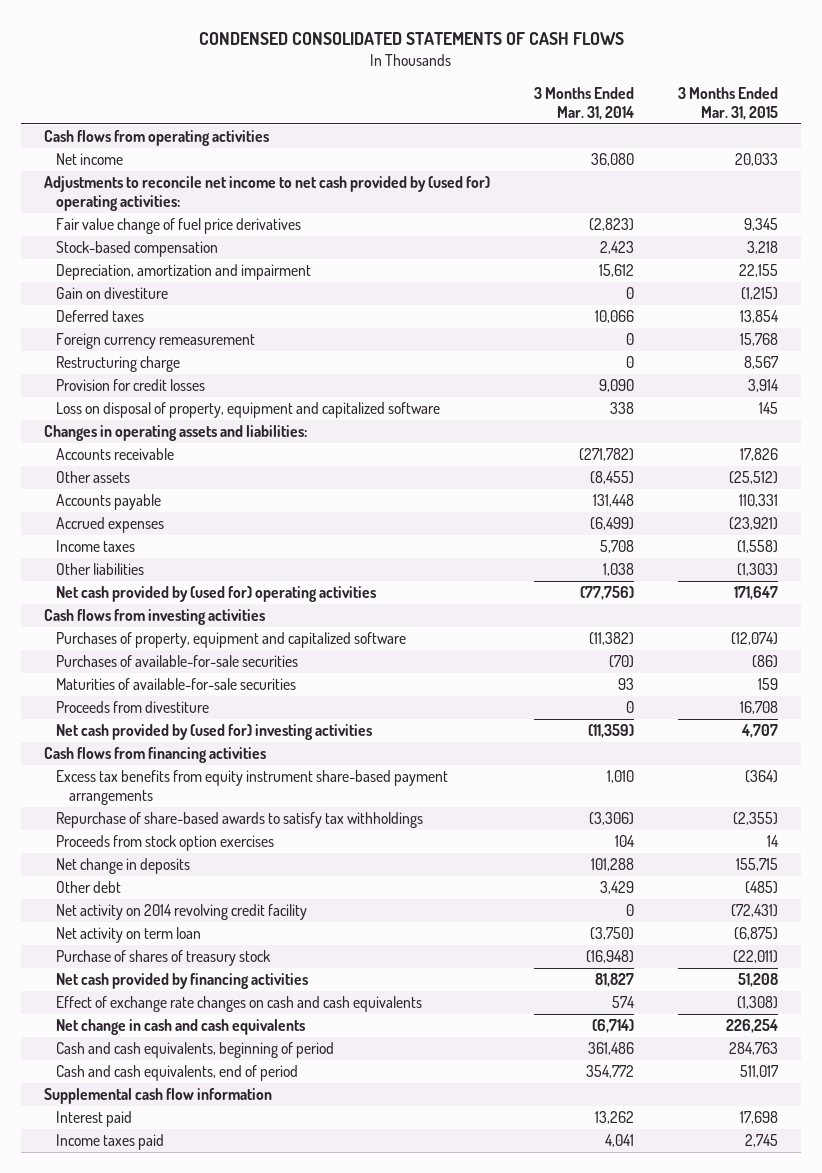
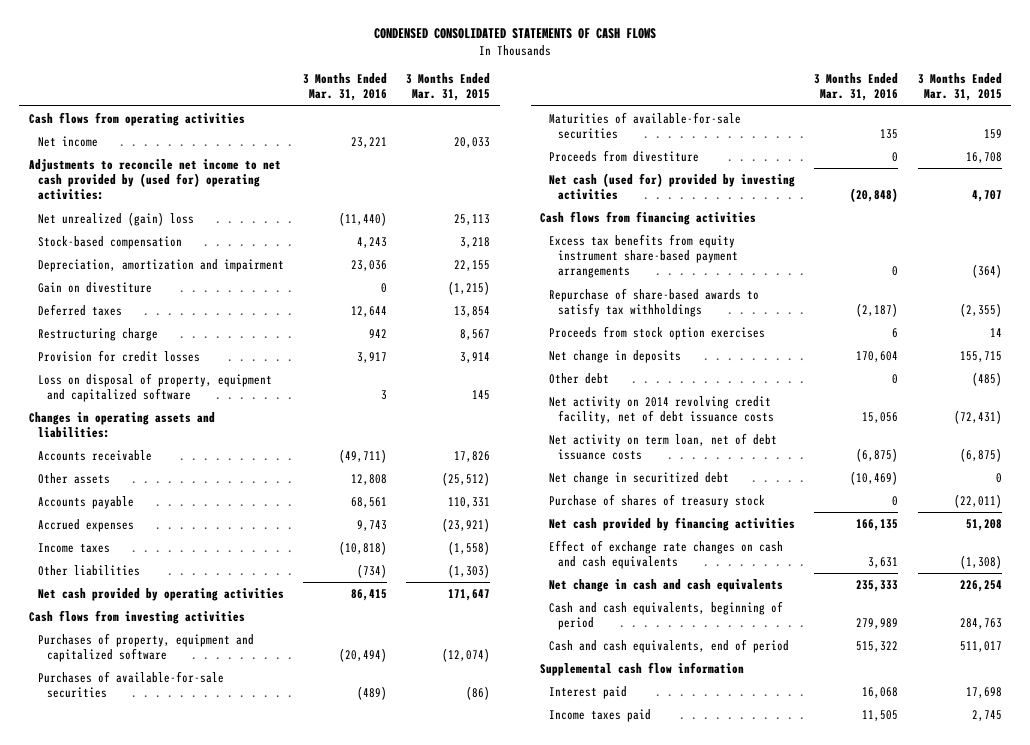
[534,86,635,120] 3 Months Ended Mar. 31, 2014 -> none
none -> [302,73,387,102] 3 Months Ended Mar. 31, 2016
[56,218,302,235] Fair value change of fuel price derivatives -> none
none -> [37,211,194,226] Net unrealized (gain) loss
[56,333,256,350] Foreign currency remeasurement -> none
[56,586,377,603] Net cash provided by (used for) operating activities -> [37,587,284,601] Net cash provided by operating activities
[56,724,373,741] Net cash provided by (used for) investing activities -> [549,172,796,201] Net cash (used for) provided by investing activities
[56,904,308,921] Net activity on 2014 revolving credit facility -> [549,395,774,425] Net activity on 2014 revolving credit facility, net of debt issuance costs
[56,927,202,944] Net activity on term loan -> [549,432,778,461] Net activity on term loan, net of debt issuance costs
none -> [549,471,730,485] Net change in securitized debt

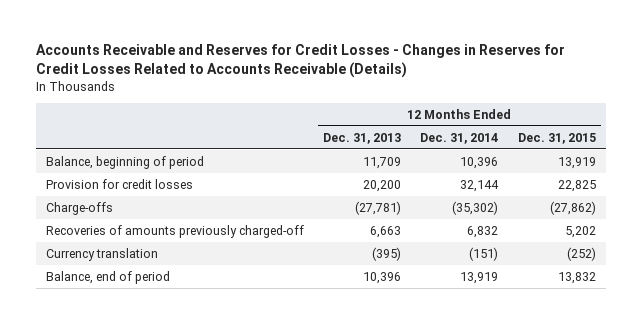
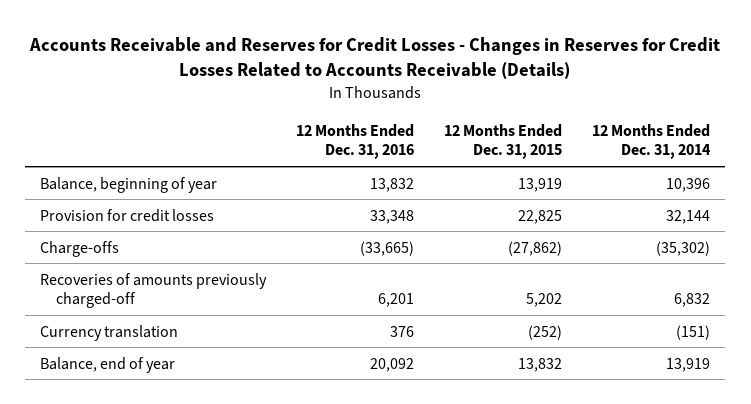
[322,132,401,144] Dec. 31, 2013 -> none
none -> [296,123,415,160] 12 Months Ended Dec. 31, 2016
[45,155,204,169] Balance, beginning of period -> [40,176,218,193] Balance, beginning of year
[45,270,170,284] Balance, end of period -> [40,356,176,373] Balance, end of year

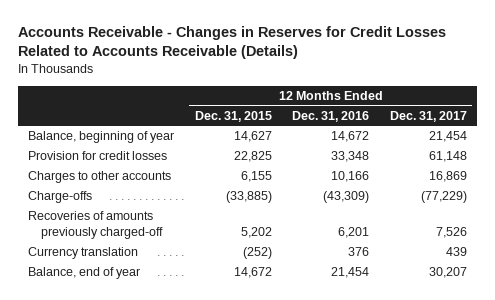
[29,36,721,79] Accounts Receivable and Reserves for Credit Losses - Changes in Reserves for Credit Losses Related to Accounts Receivable (Details) -> [17,25,446,60] Accounts Receivable - Changes in Reserves for Credit Losses Related to Accounts Receivable (Details)
[592,123,712,160] 12 Months Ended Dec. 31, 2014 -> none
none -> [389,110,467,122] Dec. 31, 2017
[370,177,415,192] 13,832 -> [331,131,370,143] 14,672
[518,177,563,192] 13,919 -> [233,131,272,143] 14,627
none -> [27,171,171,184] Charges to other accounts
[360,240,415,256] (33,665) -> [323,191,370,204] (43,309)
[508,240,563,256] (27,862) -> [225,191,272,204] (33,885)
[370,357,415,372] 20,092 -> [331,267,370,279] 21,454
[518,357,563,372] 13,832 -> [233,267,272,279] 14,672

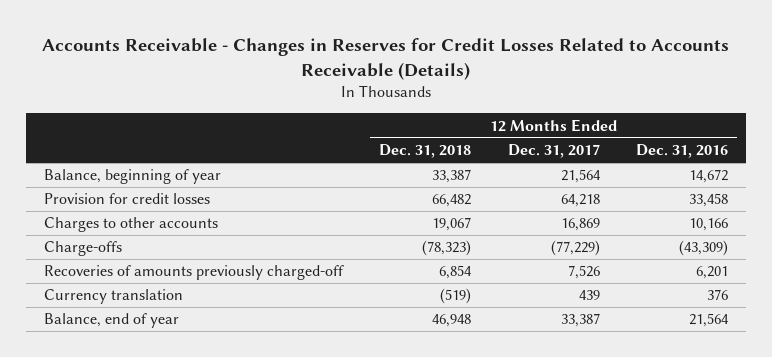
[194,110,272,122] Dec. 31, 2015 -> none
none -> [379,144,472,159] Dec. 31, 2018
[428,131,467,143] 21,454 -> [560,169,601,184] 21,564
[331,151,370,163] 33,348 -> [688,193,728,208] 33,458
[428,151,467,163] 61,148 -> [560,194,600,208] 64,218
[331,267,370,279] 21,454 -> [688,313,729,328] 21,564
[428,267,467,279] 30,207 -> [560,313,600,328] 33,387

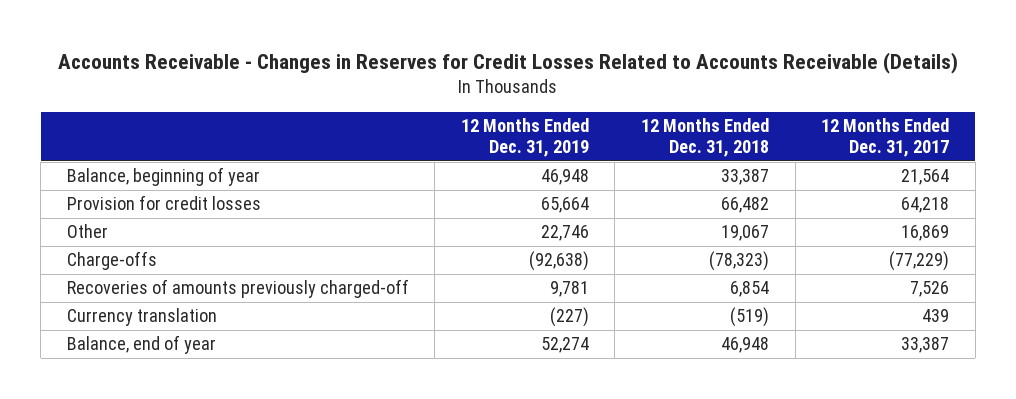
[635,144,728,159] Dec. 31, 2016 -> none
none -> [460,117,589,158] 12 Months Ended Dec. 31, 2019
[44,217,219,233] Charges to other accounts -> [66,224,108,239] Other

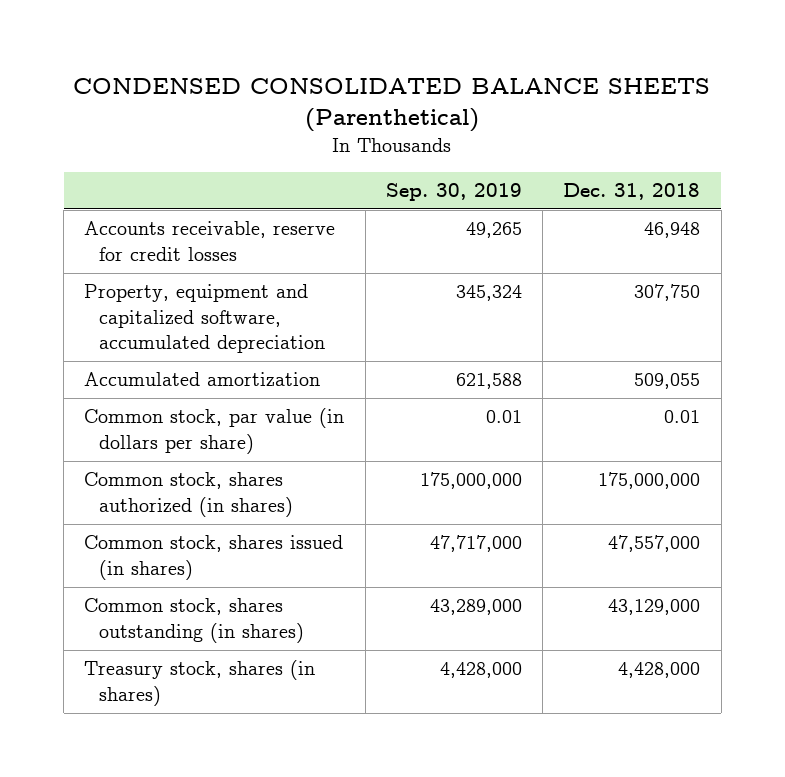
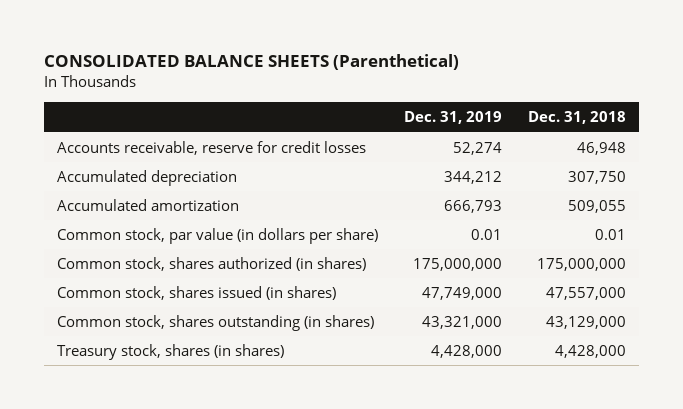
[73,78,711,133] CONDENSED CONSOLIDATED BALANCE SHEETS (Parenthetical) -> [43,54,459,71] CONSOLIDATED BALANCE SHEETS (Parenthetical)
[385,183,522,202] Sep. 30, 2019 -> none
none -> [403,111,502,125] Dec. 31, 2019
[84,284,325,353] Property, equipment and capitalized software, accumulated depreciation -> [56,169,237,186] Accumulated depreciation

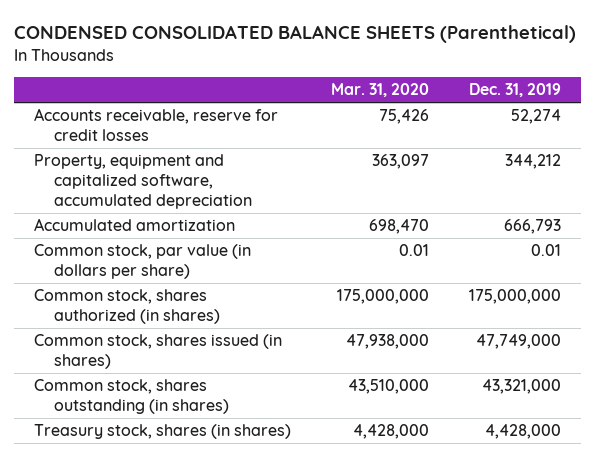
[43,54,459,71] CONSOLIDATED BALANCE SHEETS (Parenthetical) -> [13,24,576,43] CONDENSED CONSOLIDATED BALANCE SHEETS (Parenthetical)
[527,111,626,125] Dec. 31, 2018 -> none
none -> [330,83,429,98] Mar. 31, 2020
[56,169,237,186] Accumulated depreciation -> [33,154,252,210] Property, equipment and capitalized software, accumulated depreciation

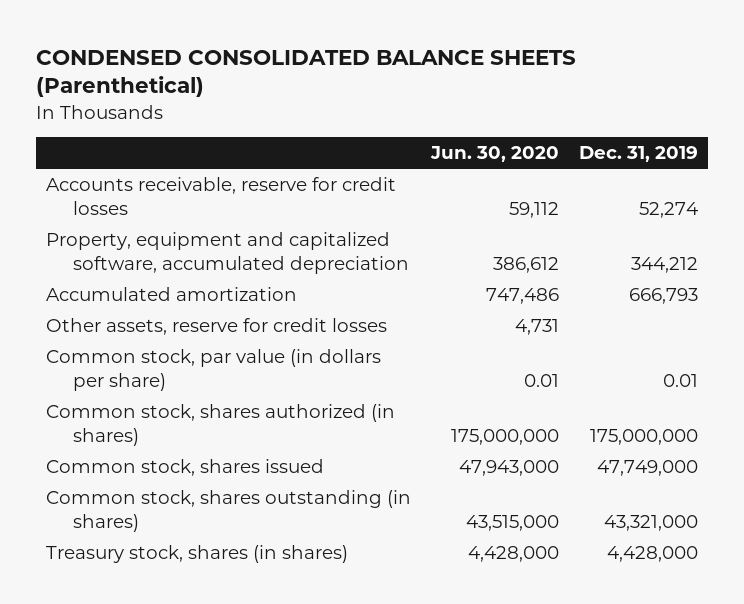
[330,83,429,98] Mar. 31, 2020 -> none
none -> [429,146,559,163] Jun. 30, 2020
none -> [45,318,387,336] Other assets, reserve for credit losses
[33,334,282,370] Common stock, shares issued (in shares) -> [45,459,324,477] Common stock, shares issued

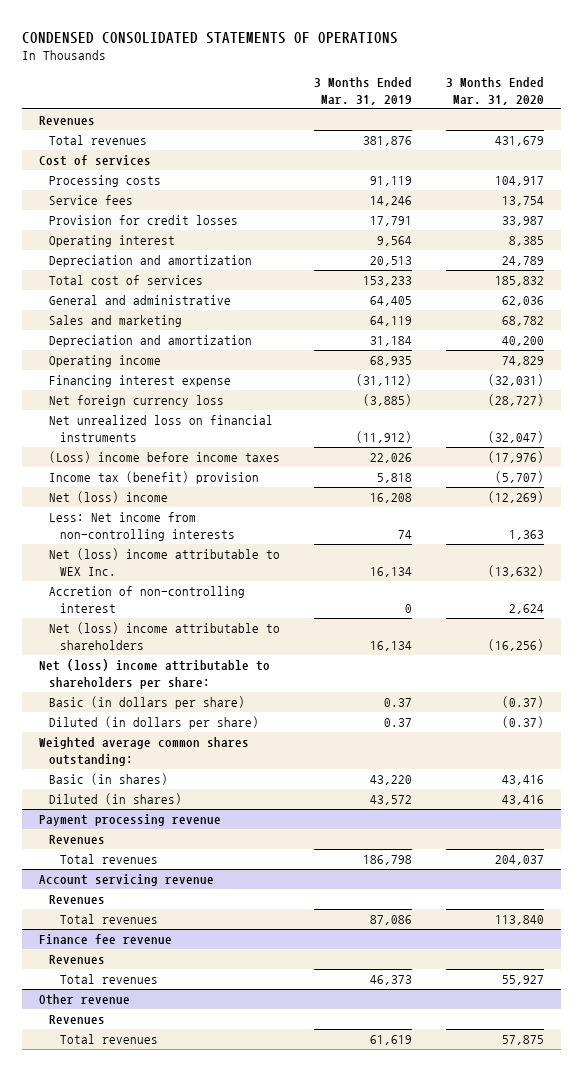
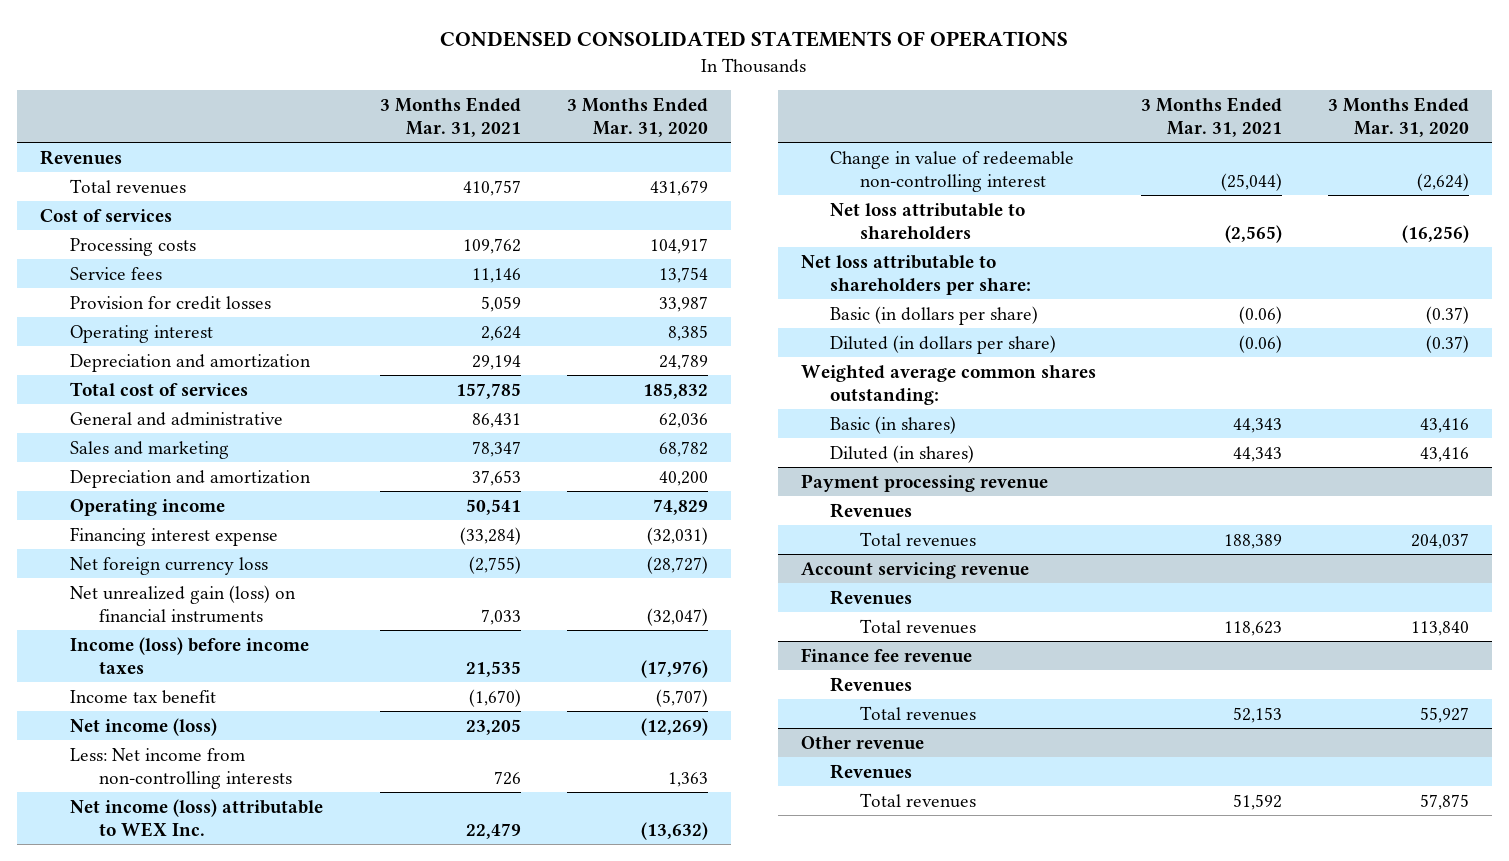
[313,77,412,105] 3 Months Ended Mar. 31, 2019 -> none
none -> [380,96,522,138] 3 Months Ended Mar. 31, 2021
[49,415,274,442] Net unrealized loss on financial instruments -> [69,584,296,623] Net unrealized gain (loss) on financial instruments
[49,451,281,464] (Loss) income before income taxes -> [69,636,309,674] Income (loss) before income taxes
[49,471,260,485] Income tax (benefit) provision -> [69,689,216,704] Income tax benefit
[49,491,169,504] Net (loss) income -> [69,717,217,736] Net income (loss)
[49,586,246,613] Accretion of non-controlling interest -> none
[49,548,281,576] Net (loss) income attributable to WEX Inc. -> [69,798,323,837] Net income (loss) attributable to WEX Inc.
none -> [830,150,1075,192] Change in value of redeemable non-controlling interest
[49,622,281,650] Net (loss) income attributable to shareholders -> [830,202,1026,240] Net loss attributable to shareholders
[38,659,270,689] Net (loss) income attributable to shareholders per share: -> [800,254,1032,295] Net loss attributable to shareholders per share:

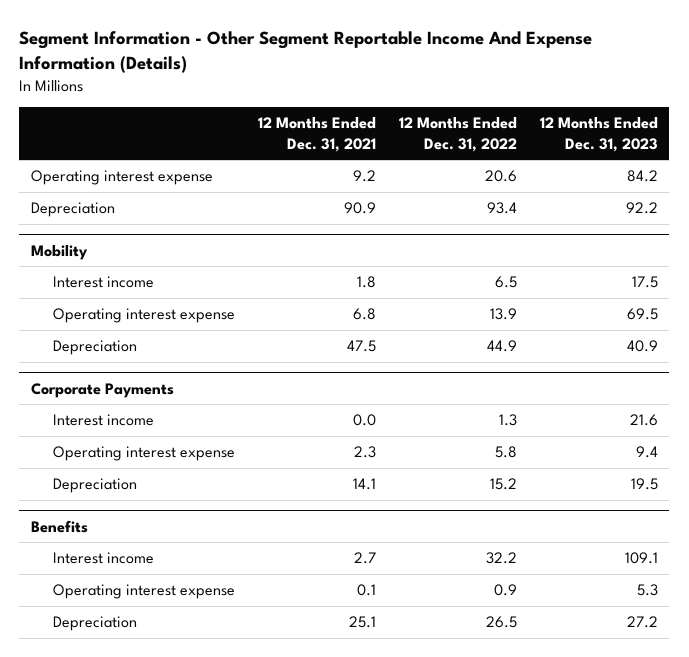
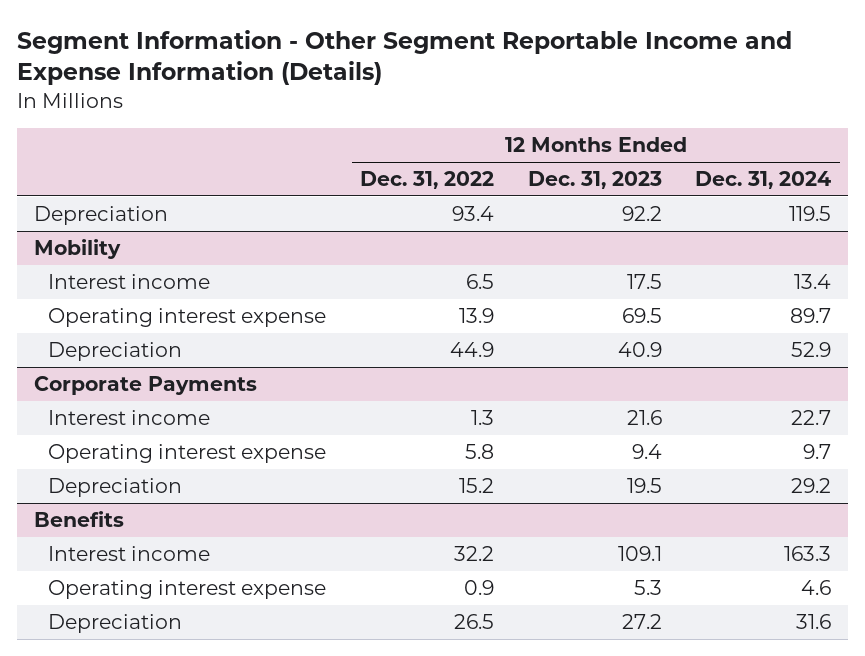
[19,31,593,74] Segment Information - Other Segment Reportable Income And Expense Information (Details) -> [17,29,793,86] Segment Information - Other Segment Reportable Income and Expense Information (Details)
[257,117,376,152] 12 Months Ended Dec. 31, 2021 -> none
none -> [695,171,832,190] Dec. 31, 2024
[30,170,213,186] Operating interest expense -> none

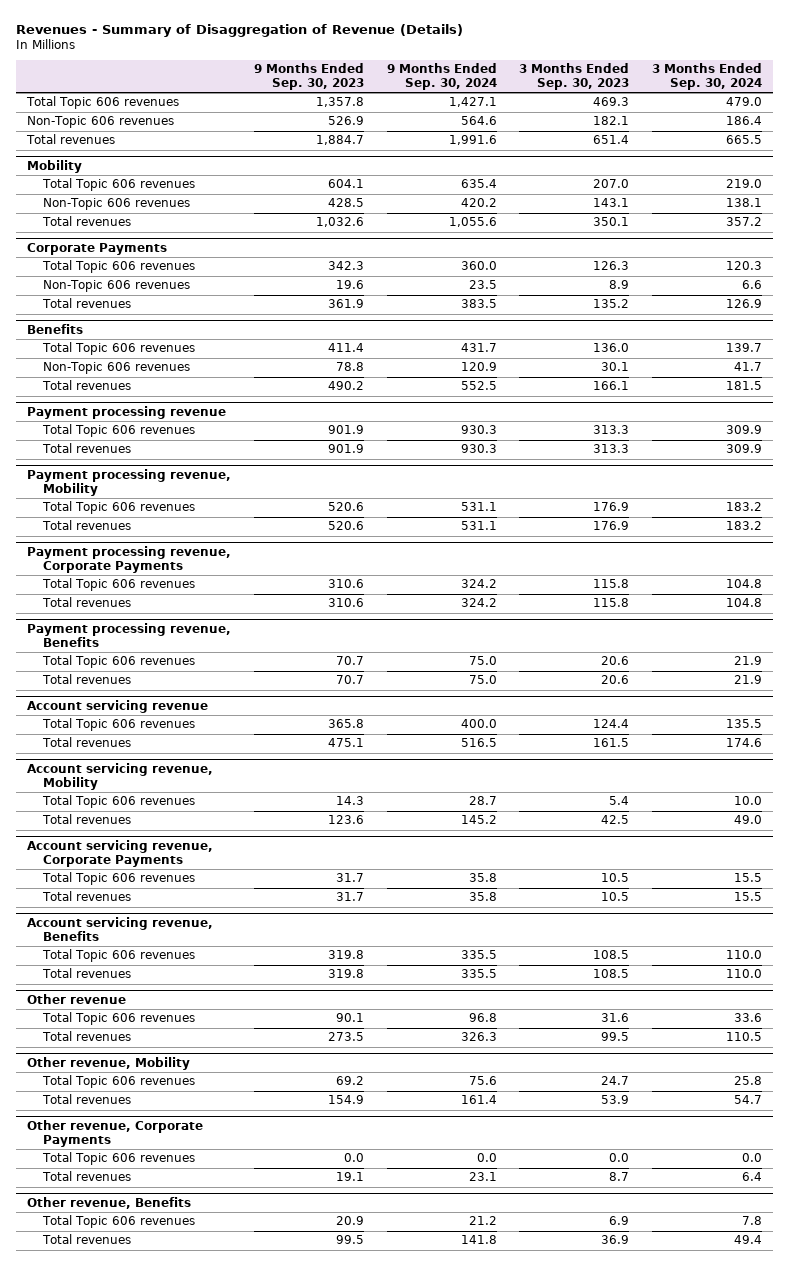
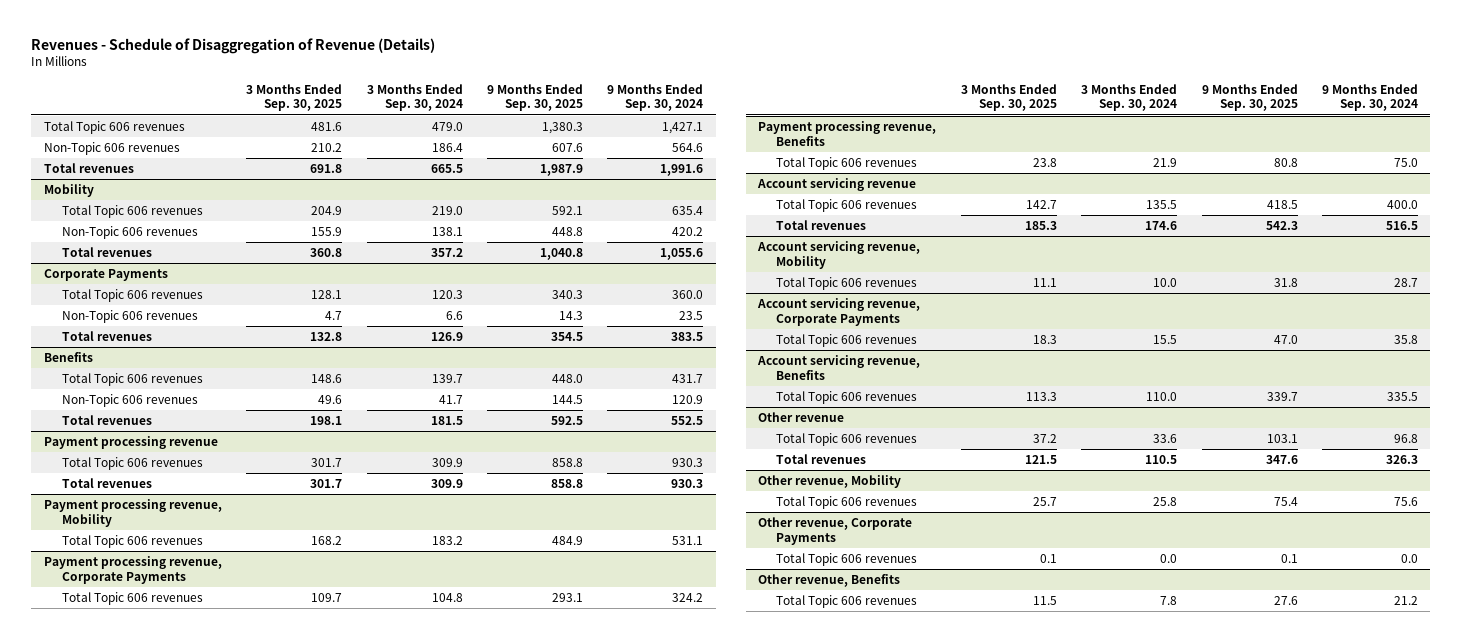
[16,23,464,37] Revenues - Summary of Disaggregation of Revenue (Details) -> [31,38,436,55] Revenues - Schedule of Disaggregation of Revenue (Details)
[254,63,365,91] 9 Months Ended Sep. 30, 2023 -> none
[519,63,630,91] 3 Months Ended Sep. 30, 2023 -> none
none -> [246,83,343,112] 3 Months Ended Sep. 30, 2025
none -> [487,83,584,112] 9 Months Ended Sep. 30, 2025
[42,520,132,531] Total revenues -> none
[42,597,132,608] Total revenues -> none
[42,674,132,685] Total revenues -> none
[42,814,132,825] Total revenues -> none
[42,891,132,902] Total revenues -> none
[42,968,132,979] Total revenues -> none
[42,1094,132,1105] Total revenues -> none
[42,1171,132,1182] Total revenues -> none
[42,1234,132,1245] Total revenues -> none

